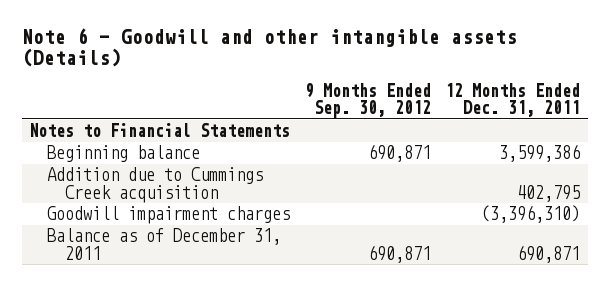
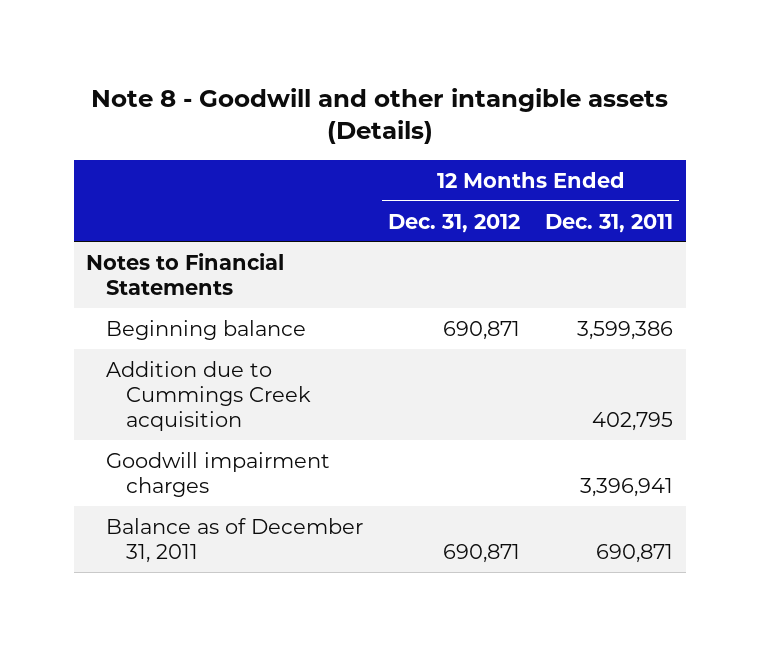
[21,27,517,68] Note 6 - Goodwill and other intangible assets (Details) -> [90,87,668,145] Note 8 - Goodwill and other intangible assets (Details)
[304,82,431,119] 9 Months Ended Sep. 30, 2012 -> none
none -> [388,213,521,233] Dec. 31, 2012
[481,205,581,224] (3,396,310) -> [580,477,674,497] 3,396,941

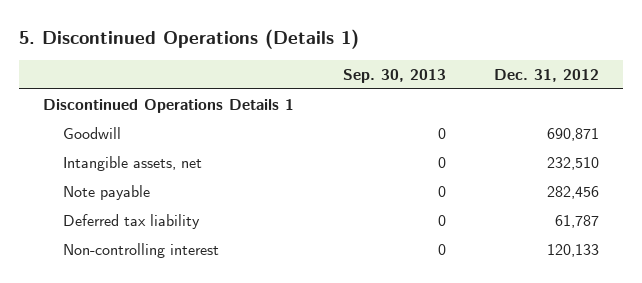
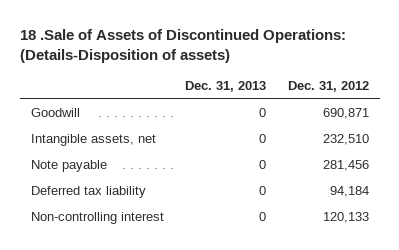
[19,29,360,50] 5. Discontinued Operations (Details 1) -> [19,28,346,63] 18 .Sale of Assets of Discontinued Operations: (Details-Disposition of assets)
[342,69,446,84] Sep. 30, 2013 -> none
none -> [185,81,267,93] Dec. 31, 2013
[43,98,295,113] Discontinued Operations Details 1 -> none
[546,185,599,199] 282,456 -> [322,160,369,172] 281,456
[554,214,599,228] 61,787 -> [329,186,369,198] 94,184

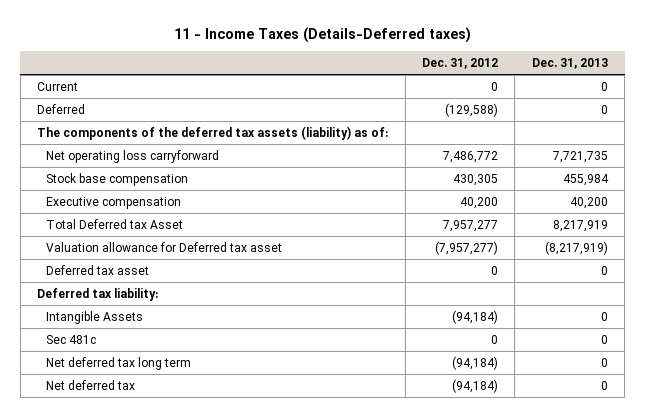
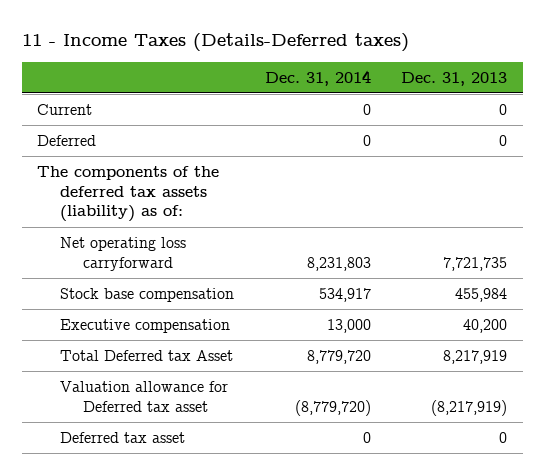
[422,57,499,69] Dec. 31, 2012 -> none
none -> [264,69,371,86] Dec. 31, 2014
[37,287,159,301] Deferred tax liability: -> none
[46,310,144,324] Intangible Assets -> none
[46,334,97,344] Sec 481c -> none
[46,356,192,370] Net deferred tax long term -> none
[46,379,136,390] Net deferred tax -> none

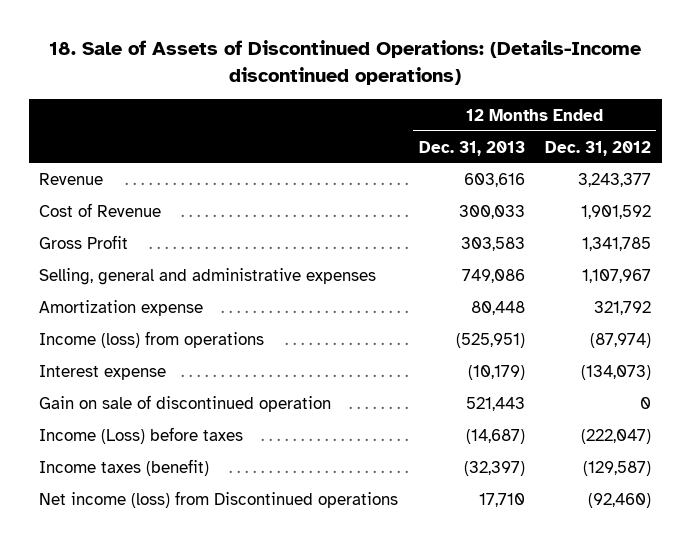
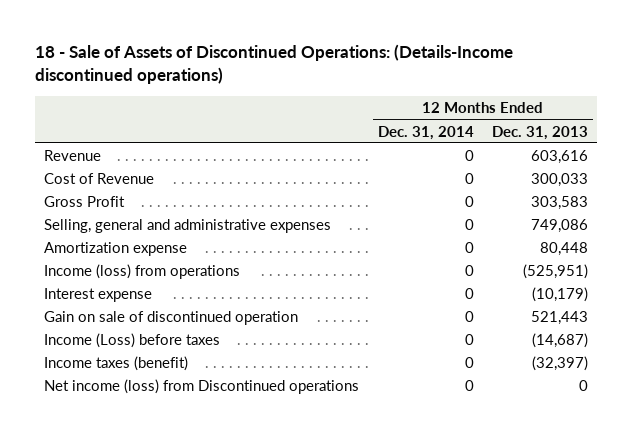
[49,40,642,86] 18. Sale of Assets of Discontinued Operations: (Details-Income discontinued operations) -> [35,44,514,85] 18 - Sale of Assets of Discontinued Operations: (Details-Income discontinued operations)
[545,140,652,156] Dec. 31, 2012 -> none
none -> [377,125,474,140] Dec. 31, 2014
[478,492,525,507] 17,710 -> [579,380,589,392] 0

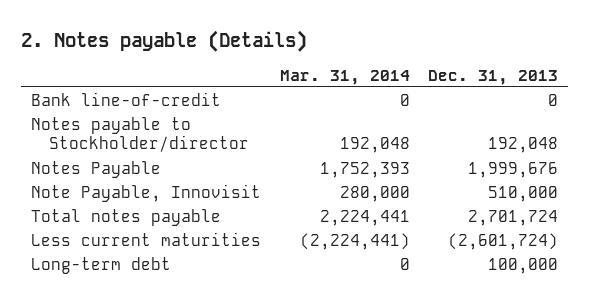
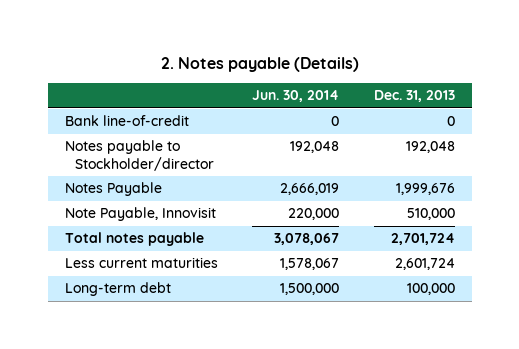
[279,69,410,85] Mar. 31, 2014 -> none
none -> [252,90,340,103] Jun. 30, 2014
[448,232,559,250] (2,601,724) -> [394,258,455,271] 2,601,724

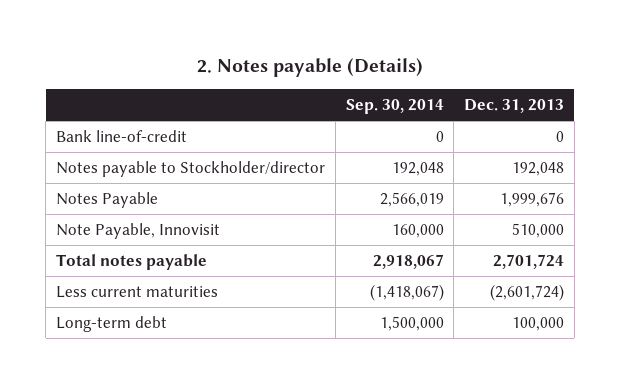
[252,90,340,103] Jun. 30, 2014 -> none
none -> [345,99,444,115] Sep. 30, 2014
[394,258,455,271] 2,601,724 -> [490,283,565,301] (2,601,724)

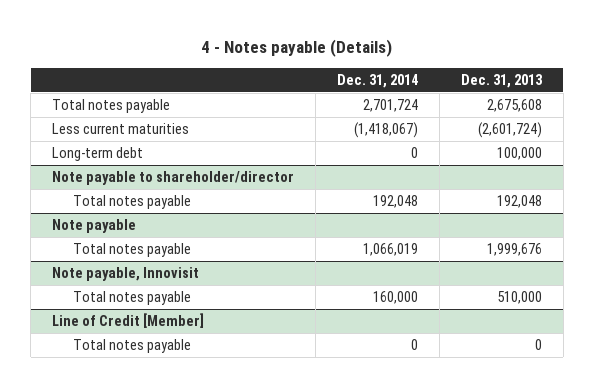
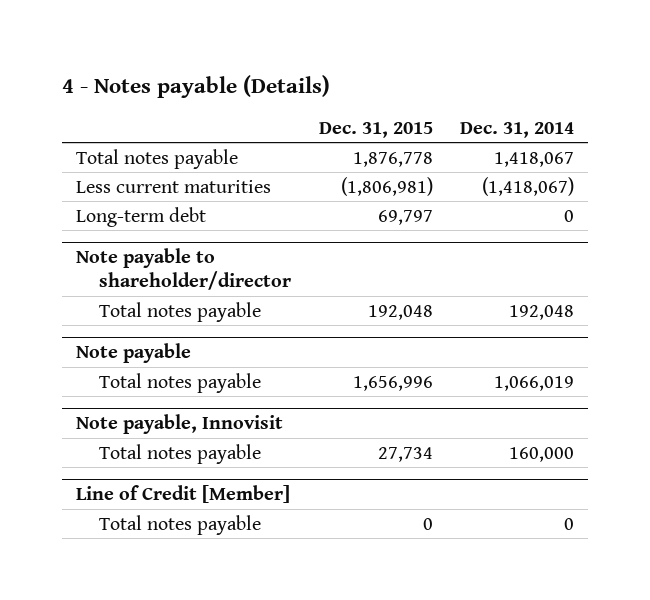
[460,74,543,89] Dec. 31, 2013 -> none
none -> [318,121,433,138] Dec. 31, 2015
[363,99,419,113] 2,701,724 -> [493,151,574,167] 1,418,067

